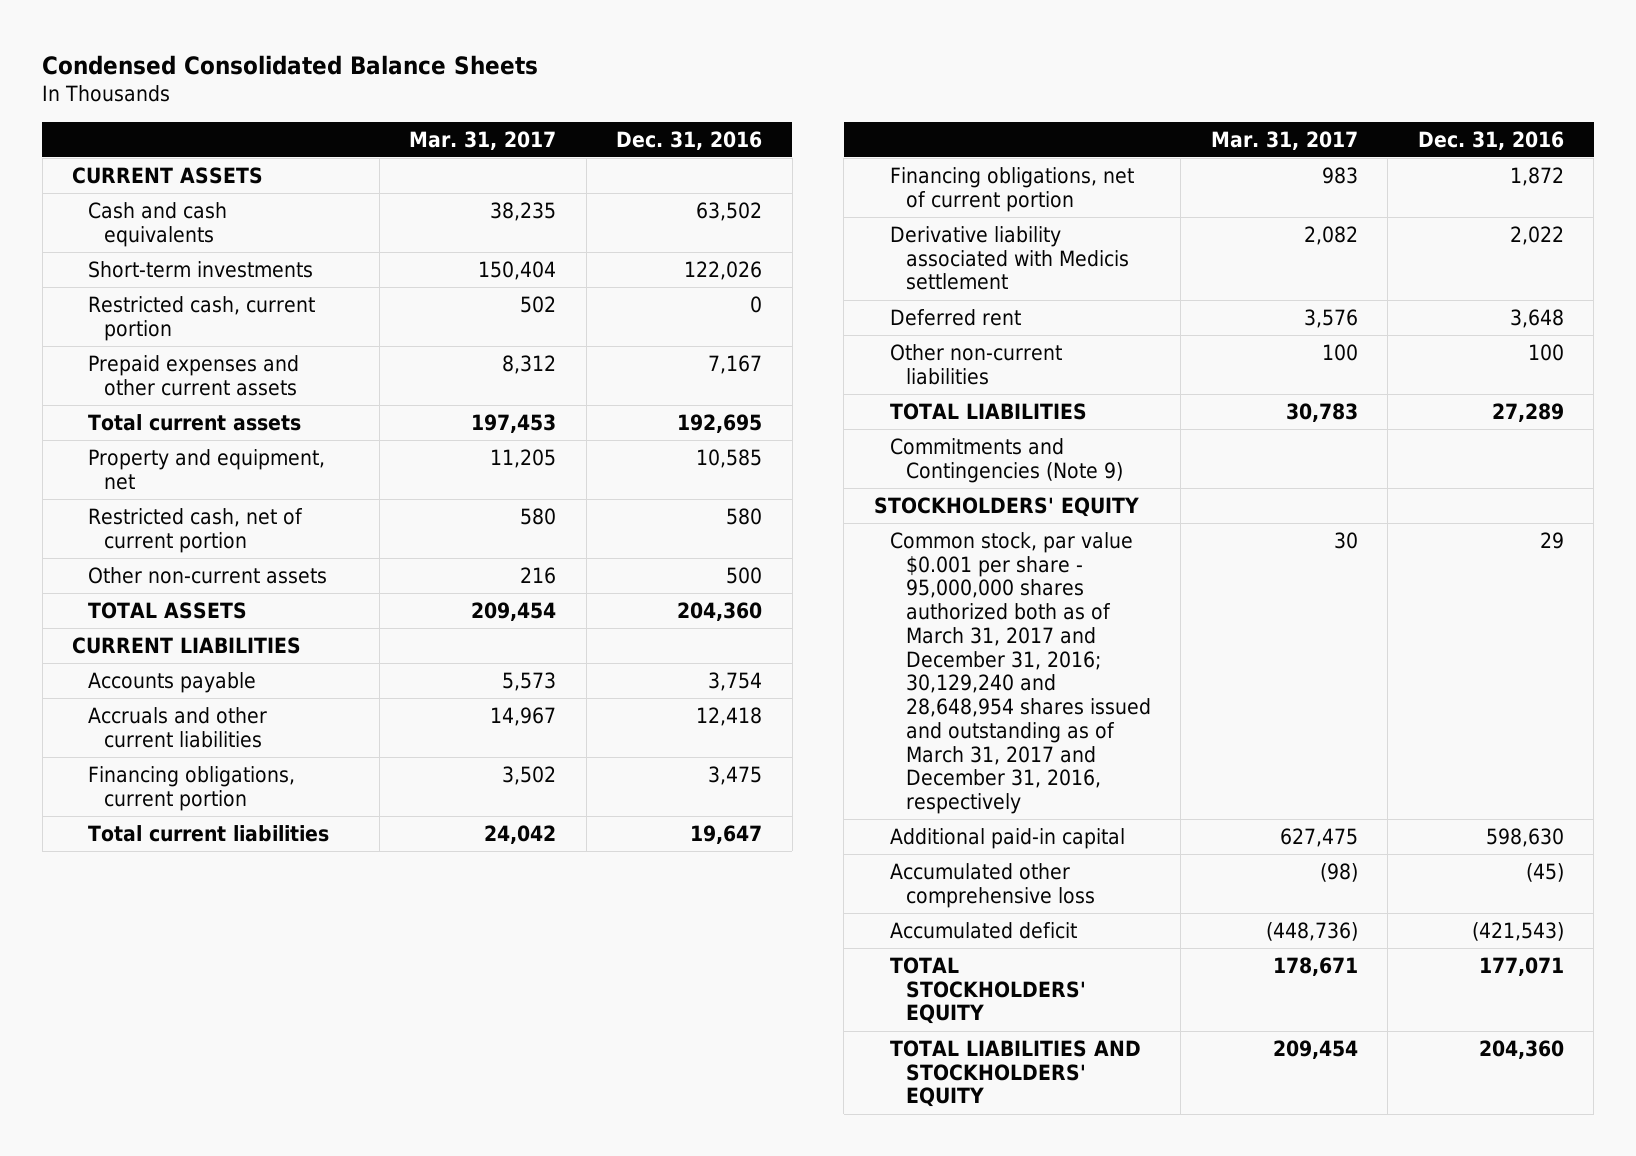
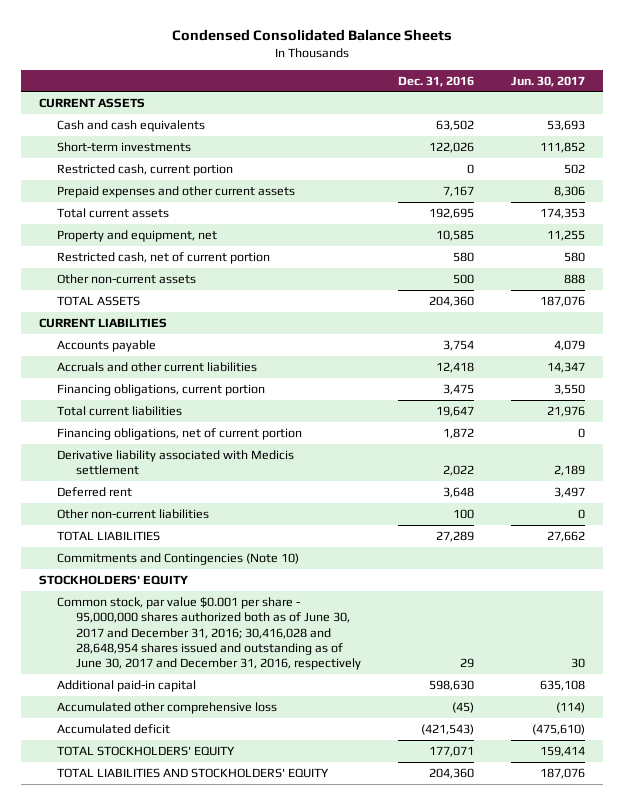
[409,130,557,150] Mar. 31, 2017 -> none
none -> [510,75,585,87] Jun. 30, 2017
[889,437,1123,483] Commitments and Contingencies (Note 9) -> [57,552,300,565] Commitments and Contingencies (Note 10)
[889,531,1151,815] Common stock, par value $0.001 per share - 95,000,000 shares authorized both as of March 31, 2017 and December 31, 2016; 30,129,240 and 28,648,954 shares issued and outstanding as of March 31, 2017 and December 31, 2016, respectively -> [57,596,361,671] Common stock, par value $0.001 per share - 95,000,000 shares authorized both as of June 30, 2017 and December 31, 2016; 30,416,028 and 28,648,954 shares issued and outstanding as of June 30, 2017 and December 31, 2016, respectively

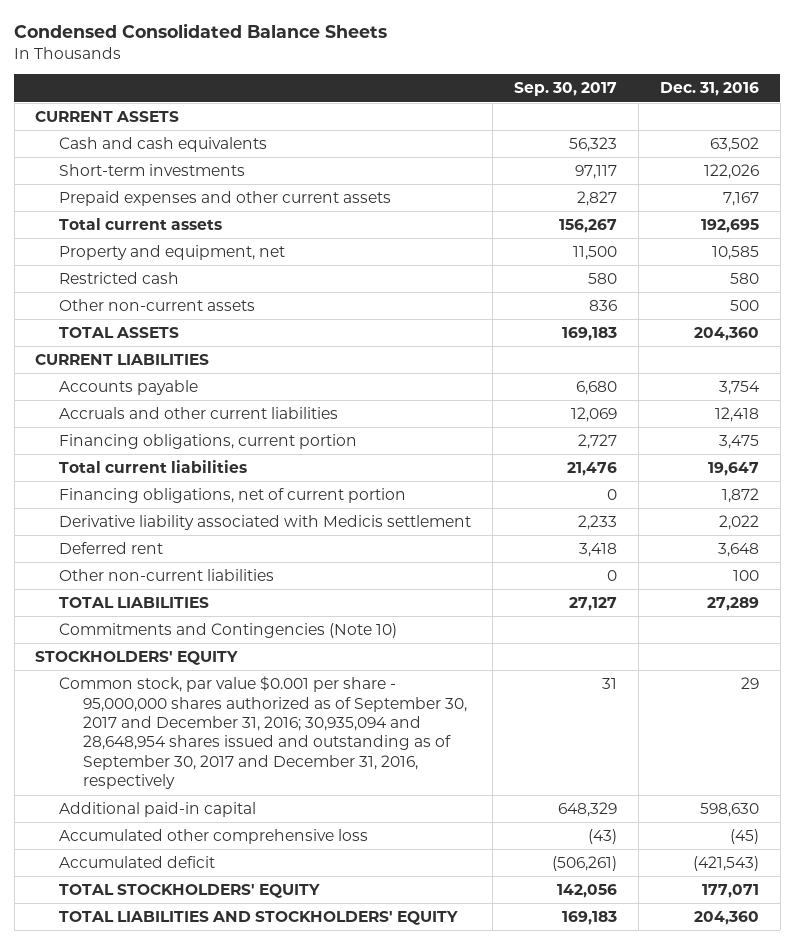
[510,75,585,87] Jun. 30, 2017 -> none
none -> [514,82,618,97] Sep. 30, 2017
[57,163,234,176] Restricted cash, current portion -> none
[57,251,271,264] Restricted cash, net of current portion -> [59,272,180,285] Restricted cash
[57,596,361,671] Common stock, par value $0.001 per share - 95,000,000 shares authorized both as of June 30, 2017 and December 31, 2016; 30,416,028 and 28,648,954 shares issued and outstanding as of June 30, 2017 and December 31, 2016, respectively -> [59,676,468,790] Common stock, par value $0.001 per share - 95,000,000 shares authorized as of September 30, 2017 and December 31, 2016; 30,935,094 and 28,648,954 shares issued and outstanding as of September 30, 2017 and December 31, 2016, respectively

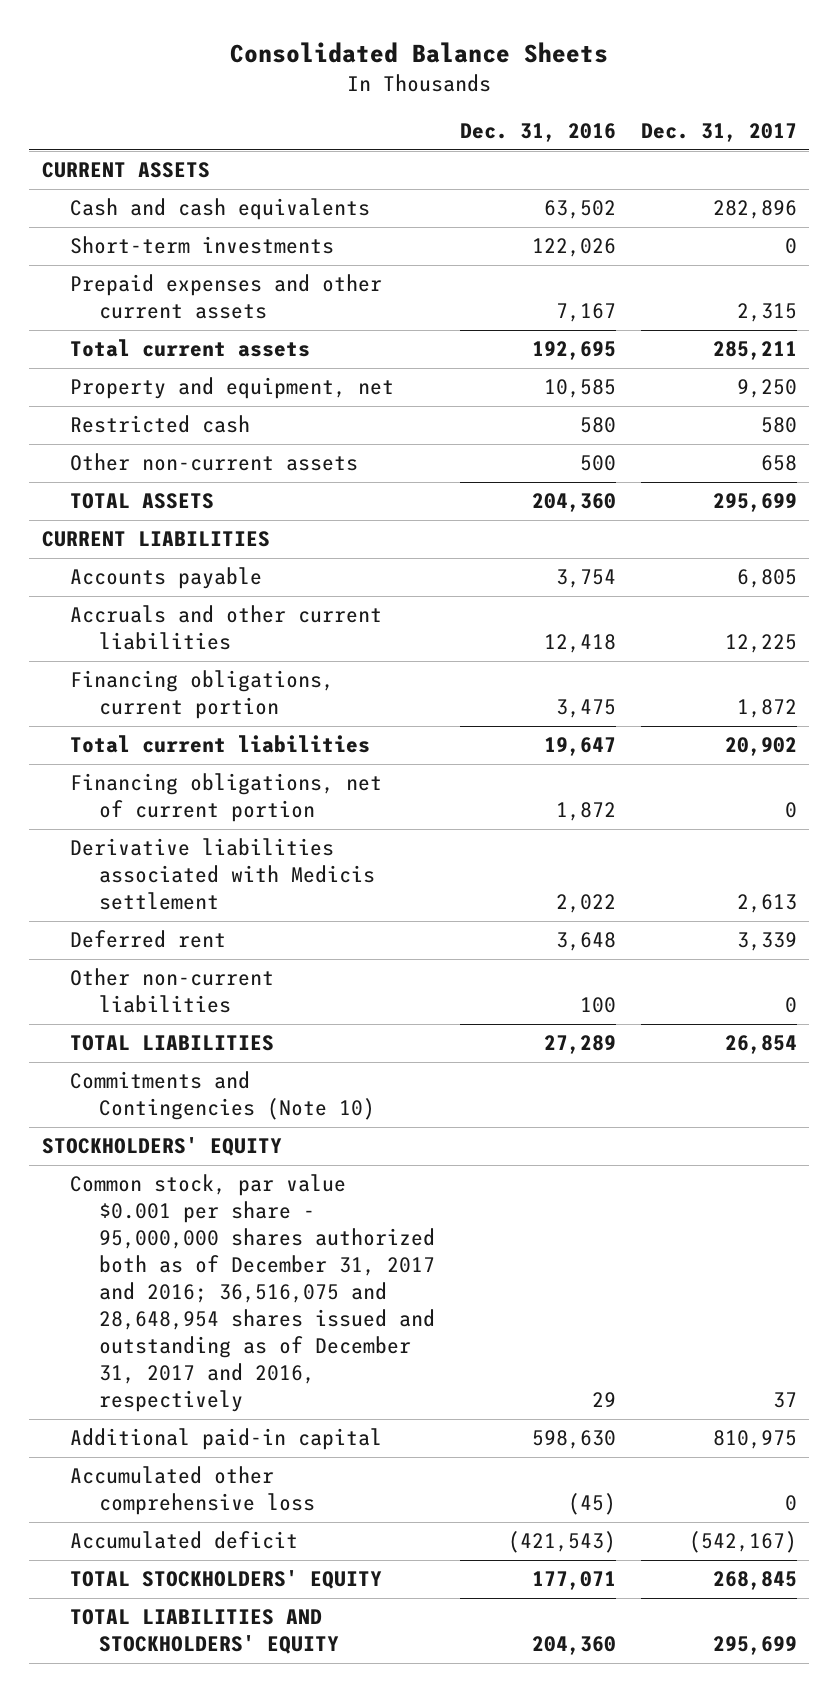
[14,22,388,38] Condensed Consolidated Balance Sheets -> [230,42,609,64] Consolidated Balance Sheets
[514,82,618,97] Sep. 30, 2017 -> none
none -> [640,123,797,143] Dec. 31, 2017
[59,515,472,531] Derivative liability associated with Medicis settlement -> [70,838,376,911] Derivative liabilities associated with Medicis settlement
[59,676,468,790] Common stock, par value $0.001 per share - 95,000,000 shares authorized as of September 30, 2017 and December 31, 2016; 30,935,094 and 28,648,954 shares issued and outstanding as of September 30, 2017 and December 31, 2016, respectively -> [70,1174,436,1413] Common stock, par value $0.001 per share - 95,000,000 shares authorized both as of December 31, 2017 and 2016; 36,516,075 and 28,648,954 shares issued and outstanding as of December 31, 2017 and 2016, respectively

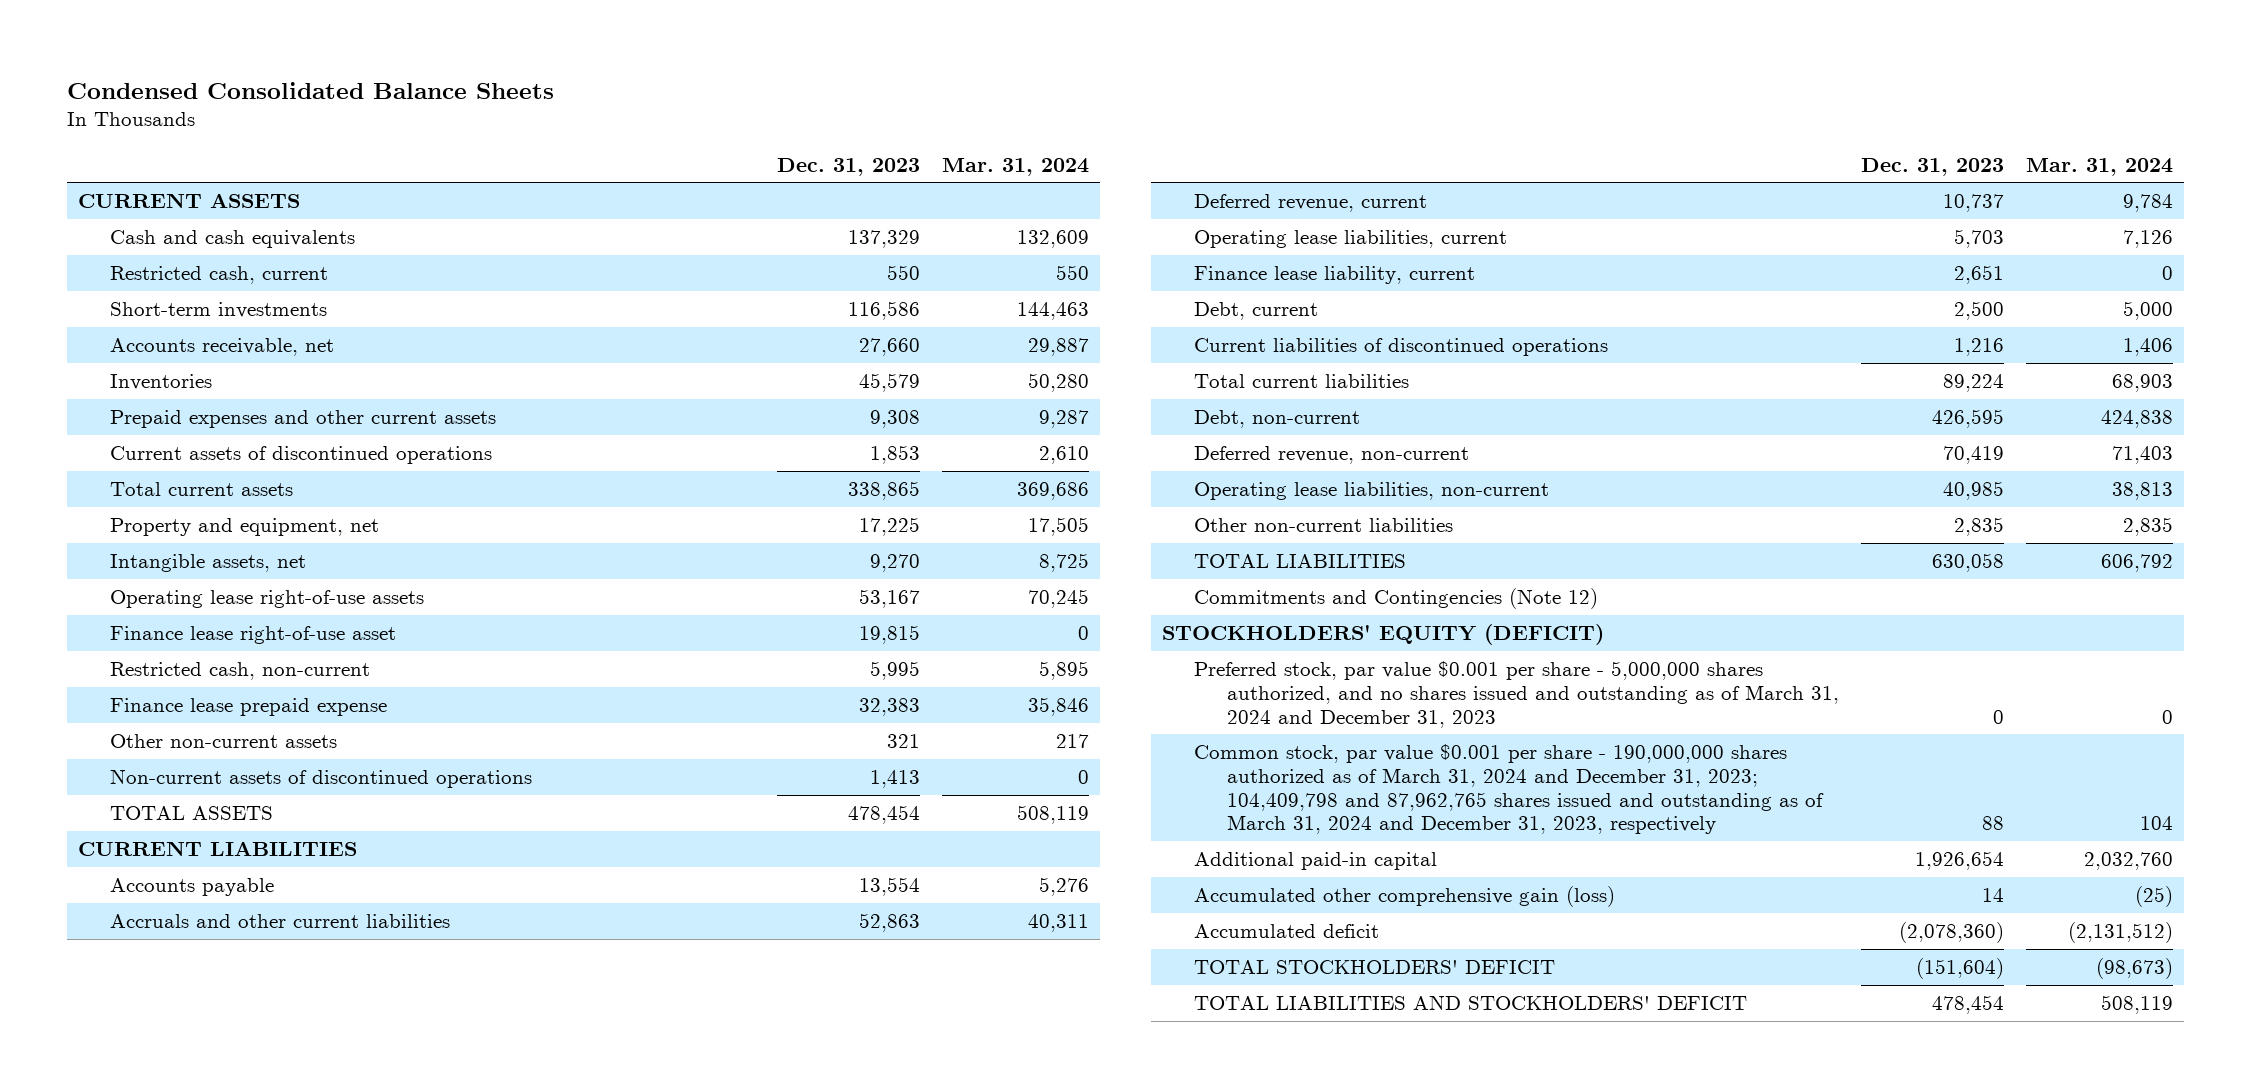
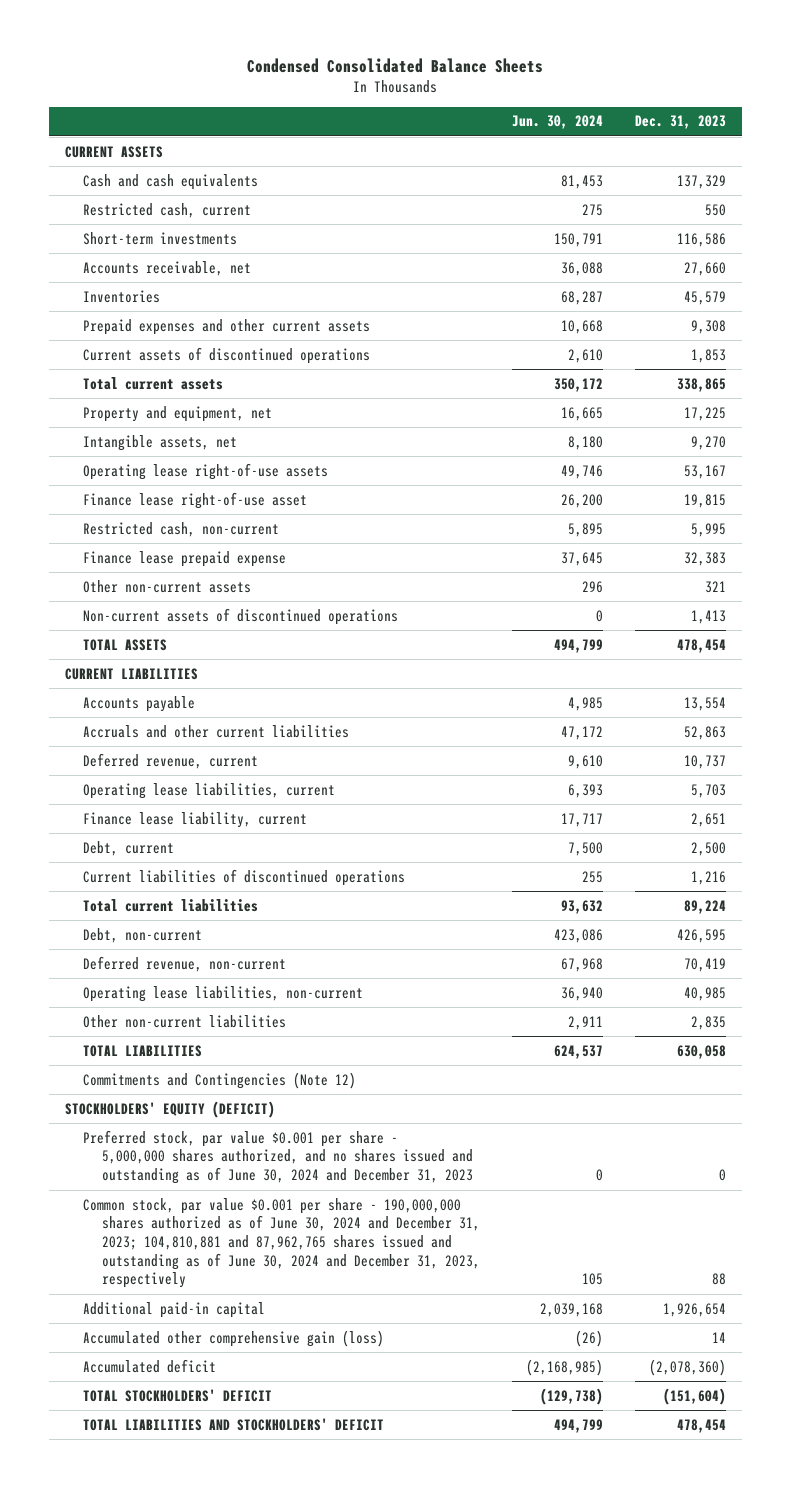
[941,157,1089,176] Mar. 31, 2024 -> none
none -> [512,115,604,130] Jun. 30, 2024
[1194,660,1839,728] Preferred stock, par value $0.001 per share - 5,000,000 shares authorized, and no shares issued and outstanding as of March 31, 2024 and December 31, 2023 -> [83,1129,474,1185] Preferred stock, par value $0.001 per share - 5,000,000 shares authorized, and no shares issued and outstanding as of June 30, 2024 and December 31, 2023
[1194,743,1824,835] Common stock, par value $0.001 per share - 190,000,000 shares authorized as of March 31, 2024 and December 31, 2023; 104,409,798 and 87,962,765 shares issued and outstanding as of March 31, 2024 and December 31, 2023, respectively -> [83,1197,481,1289] Common stock, par value $0.001 per share - 190,000,000 shares authorized as of June 30, 2024 and December 31, 2023; 104,810,881 and 87,962,765 shares issued and outstanding as of June 30, 2024 and December 31, 2023, respectively

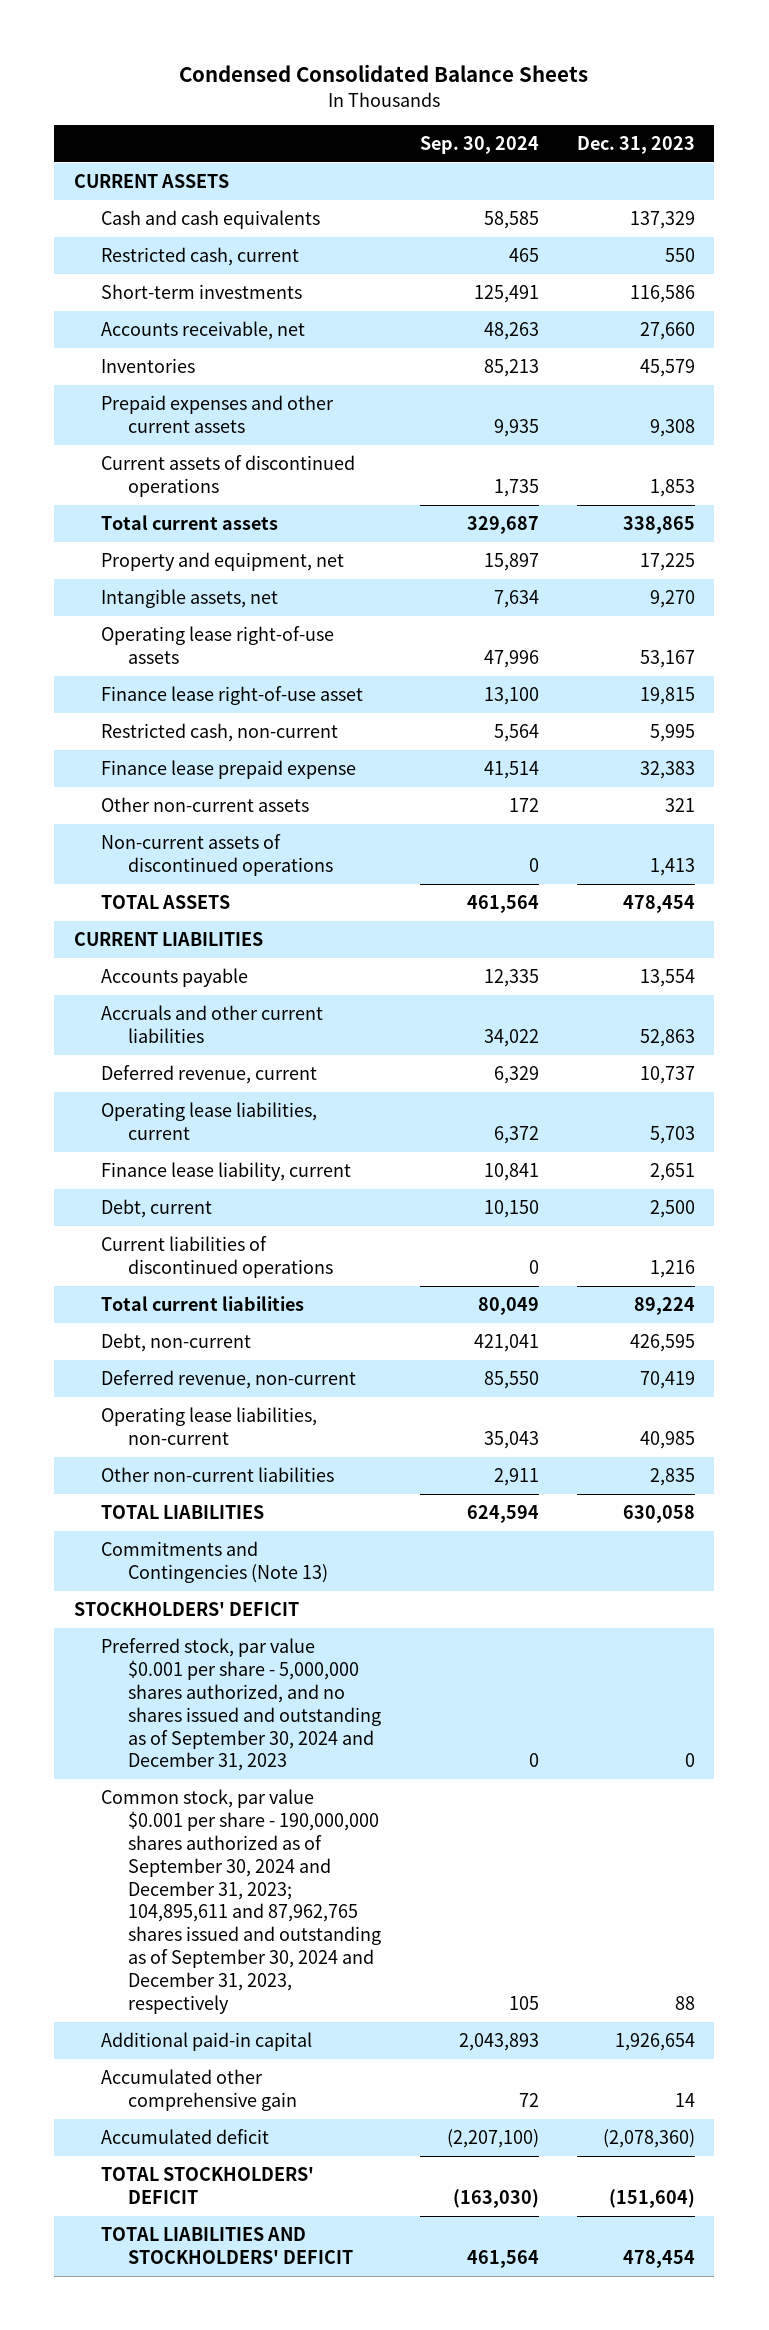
[512,115,604,130] Jun. 30, 2024 -> none
none -> [419,135,539,154] Sep. 30, 2024
[83,1071,357,1089] Commitments and Contingencies (Note 12) -> [100,1541,329,1583] Commitments and Contingencies (Note 13)
[64,1100,275,1118] STOCKHOLDERS' EQUITY (DEFICIT) -> [73,1602,299,1617] STOCKHOLDERS' DEFICIT
[83,1129,474,1185] Preferred stock, par value $0.001 per share - 5,000,000 shares authorized, and no shares issued and outstanding as of June 30, 2024 and December 31, 2023 -> [100,1638,382,1772] Preferred stock, par value $0.001 per share - 5,000,000 shares authorized, and no shares issued and outstanding as of September 30, 2024 and December 31, 2023
[83,1197,481,1289] Common stock, par value $0.001 per share - 190,000,000 shares authorized as of June 30, 2024 and December 31, 2023; 104,810,881 and 87,962,765 shares issued and outstanding as of June 30, 2024 and December 31, 2023, respectively -> [100,1789,382,2014] Common stock, par value $0.001 per share - 190,000,000 shares authorized as of September 30, 2024 and December 31, 2023; 104,895,611 and 87,962,765 shares issued and outstanding as of September 30, 2024 and December 31, 2023, respectively
[83,1329,385,1347] Accumulated other comprehensive gain (loss) -> [100,2069,298,2111] Accumulated other comprehensive gain

